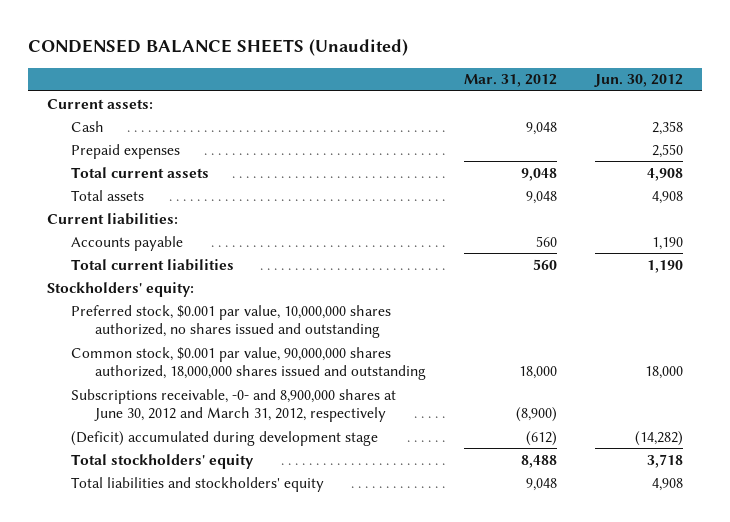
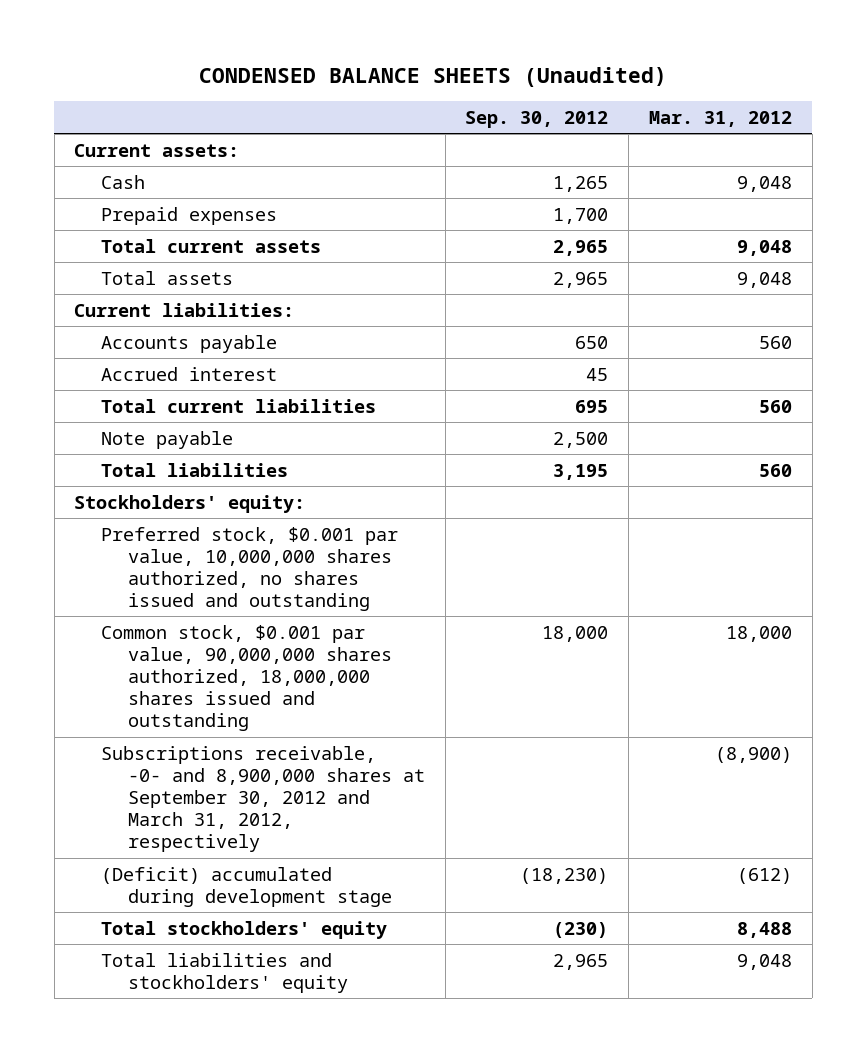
[593,74,683,88] Jun. 30, 2012 -> none
none -> [465,110,609,128] Sep. 30, 2012
none -> [101,366,278,381] Accrued interest
none -> [101,430,234,449] Note payable
none -> [101,462,289,477] Total liabilities
[71,388,397,423] Subscriptions receivable, -0- and 8,900,000 shares at June 30, 2012 and March 31, 2012, respectively -> [101,745,425,852] Subscriptions receivable, -0- and 8,900,000 shares at September 30, 2012 and March 31, 2012, respectively

